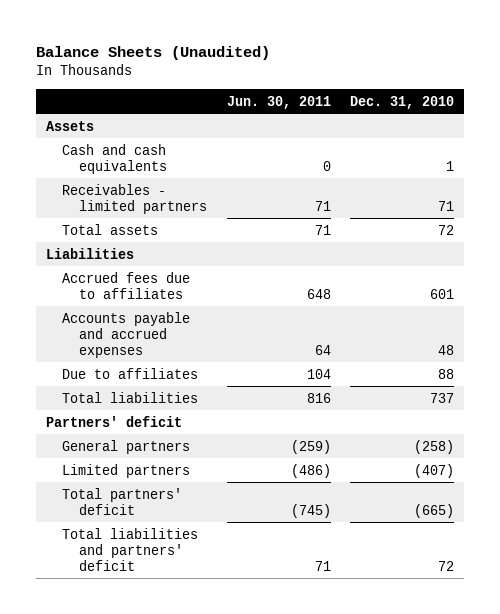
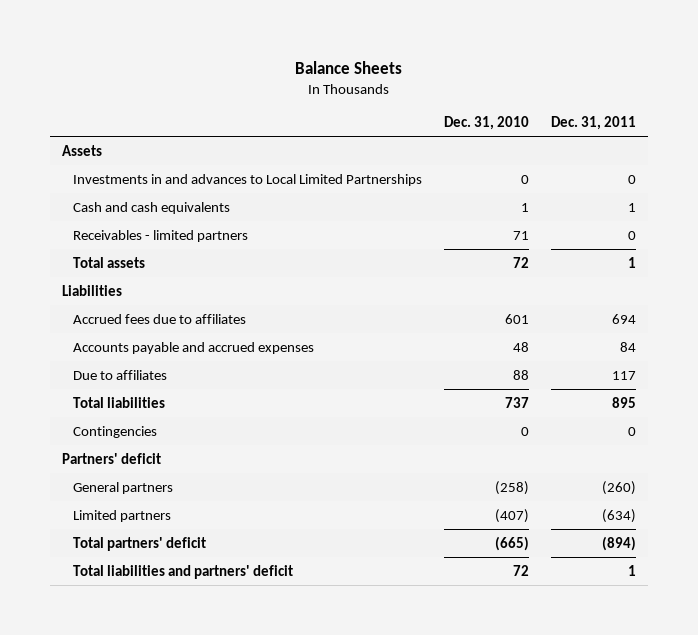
[35,46,270,61] Balance Sheets (Unaudited) -> [294,60,402,74] Balance Sheets
[226,95,331,109] Jun. 30, 2011 -> none
none -> [551,116,637,131] Dec. 31, 2011
none -> [72,173,422,186] Investments in and advances to Local Limited Partnerships
none -> [72,425,157,438] Contingencies

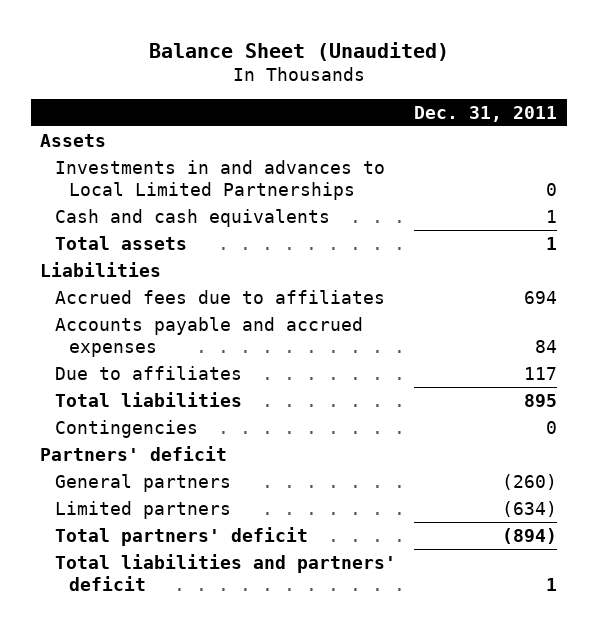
[294,60,402,74] Balance Sheets -> [148,41,449,61] Balance Sheet (Unaudited)
[444,116,530,131] Dec. 31, 2010 -> none
[72,229,248,242] Receivables - limited partners -> none

